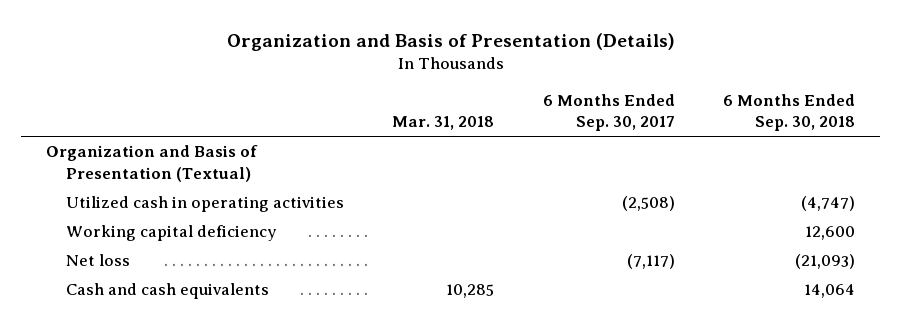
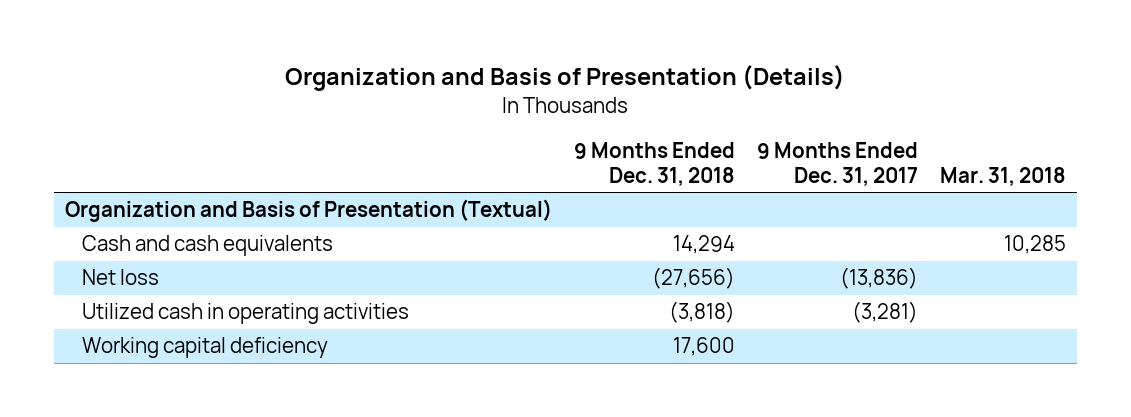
[542,93,675,131] 6 Months Ended Sep. 30, 2017 -> none
[723,93,856,131] 6 Months Ended Sep. 30, 2018 -> none
none -> [573,141,735,186] 9 Months Ended Dec. 31, 2018
none -> [756,141,918,186] 9 Months Ended Dec. 31, 2017
[66,283,270,300] Cash and cash equivalents -> [82,235,334,257] Cash and cash equivalents
[66,254,131,267] Net loss -> [82,269,160,286] Net loss

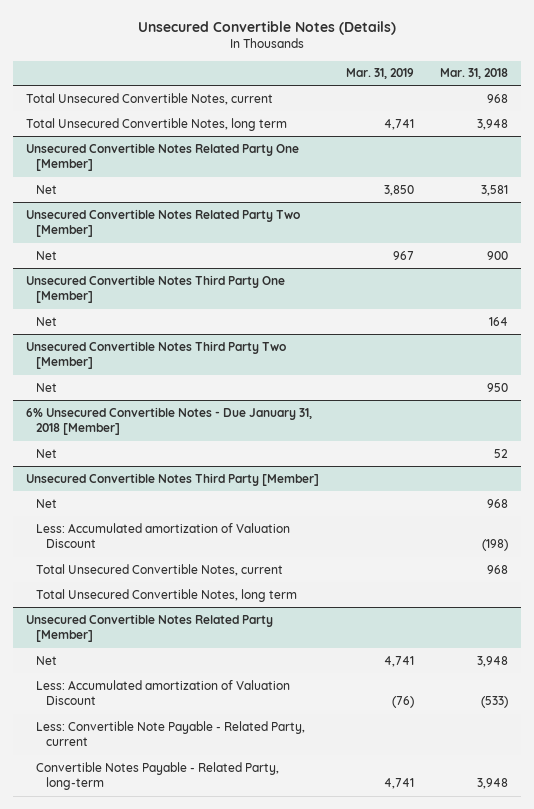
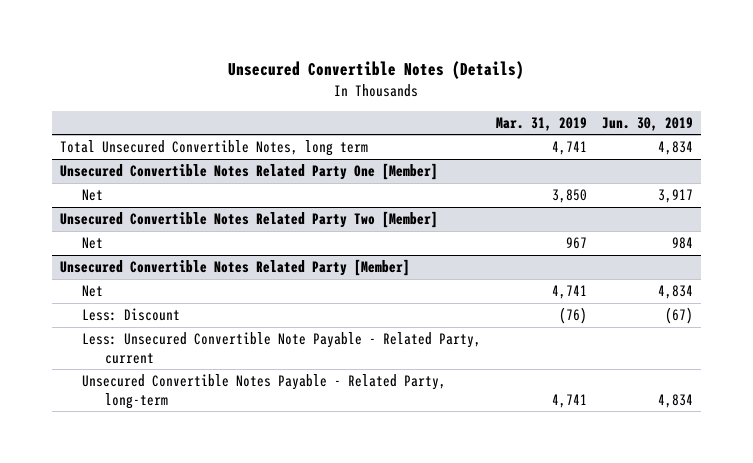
[439,68,508,80] Mar. 31, 2018 -> none
none -> [602,116,694,131] Jun. 30, 2019
[26,92,274,105] Total Unsecured Convertible Notes, current -> none
[26,274,286,304] Unsecured Convertible Notes Third Party One [Member] -> none
[36,316,58,326] Net -> none
[26,340,287,370] Unsecured Convertible Notes Third Party Two [Member] -> none
[36,382,58,392] Net -> none
[26,406,313,436] 6% Unsecured Convertible Notes - Due January 31, 2018 [Member] -> none
[36,448,58,458] Net -> none
[26,472,320,486] Unsecured Convertible Notes Third Party [Member] -> none
[36,498,58,508] Net -> none
[36,522,291,549] Less: Accumulated amortization of Valuation Discount -> none
[36,563,284,576] Total Unsecured Convertible Notes, current -> none
[36,588,298,602] Total Unsecured Convertible Notes, long term -> none
[36,679,291,706] Less: Accumulated amortization of Valuation Discount -> [82,308,181,322] Less: Discount
[36,720,306,747] Less: Convertible Note Payable - Related Party, current -> [82,332,482,364] Less: Unsecured Convertible Note Payable - Related Party, current
[36,761,280,791] Convertible Notes Payable - Related Party, long-term -> [82,374,447,409] Unsecured Convertible Notes Payable - Related Party, long-term

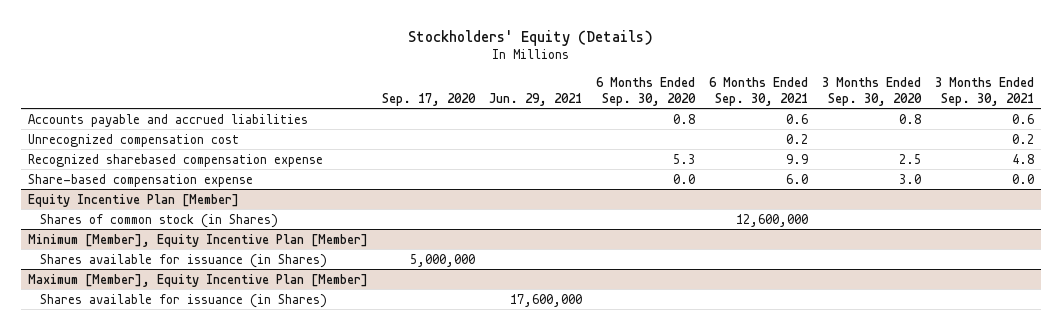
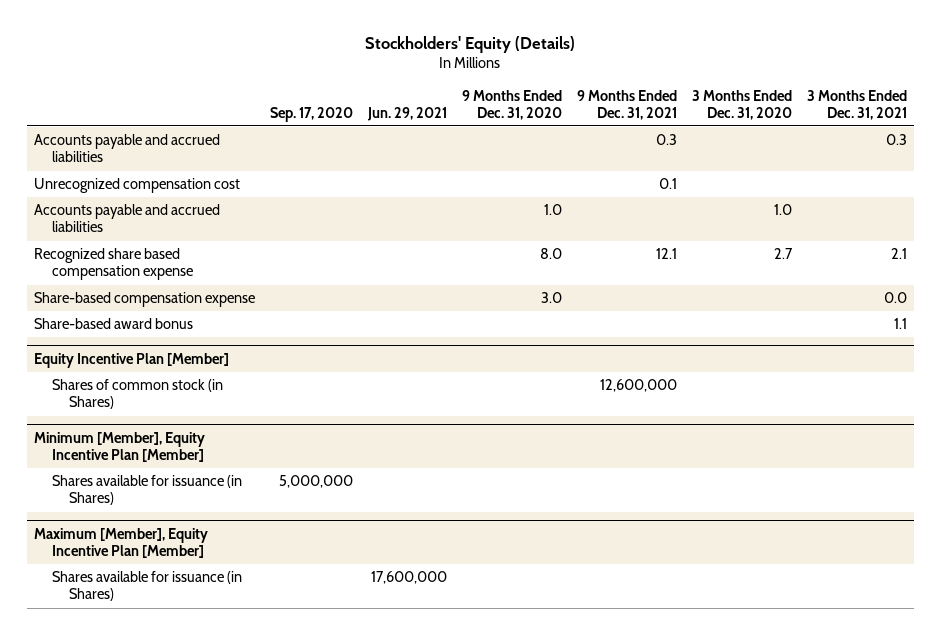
[595,77,696,106] 6 Months Ended Sep. 30, 2020 -> none
[708,77,808,106] 6 Months Ended Sep. 30, 2021 -> none
[821,77,922,106] 3 Months Ended Sep. 30, 2020 -> none
[934,77,1034,106] 3 Months Ended Sep. 30, 2021 -> none
none -> [461,89,562,120] 9 Months Ended Dec. 31, 2020
none -> [576,89,677,120] 9 Months Ended Dec. 31, 2021
none -> [691,89,792,120] 3 Months Ended Dec. 31, 2020
none -> [806,89,907,120] 3 Months Ended Dec. 31, 2021
none -> [34,204,221,233] Accounts payable and accrued liabilities
[28,153,324,167] Recognized sharebased compensation expense -> [34,248,193,281] Recognized share based compensation expense
none -> [34,318,194,330] Share-based award bonus

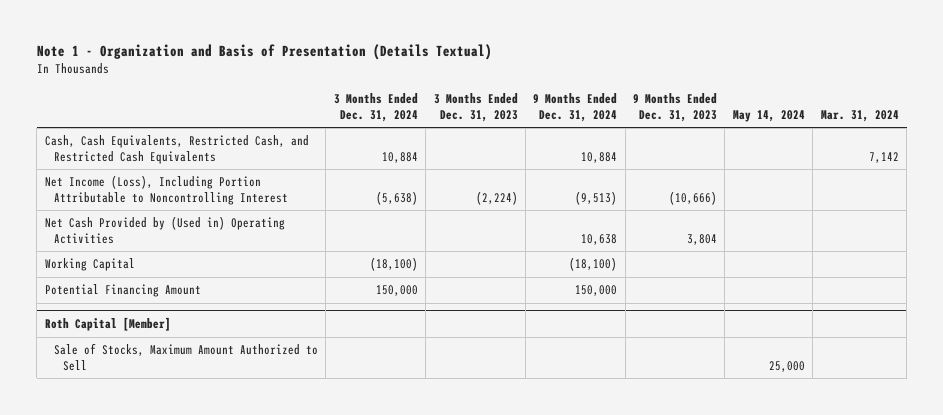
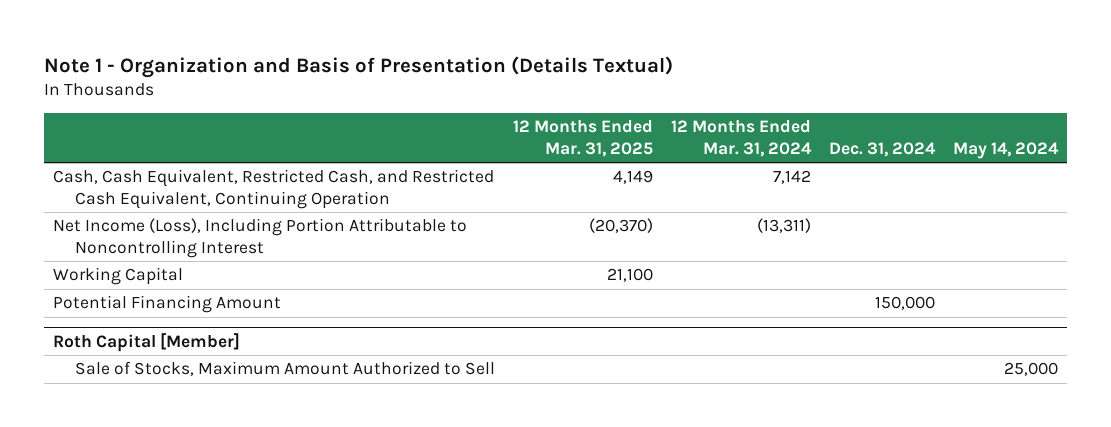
[333,93,418,122] 3 Months Ended Dec. 31, 2024 -> none
[433,93,518,122] 3 Months Ended Dec. 31, 2023 -> none
[533,93,618,122] 9 Months Ended Dec. 31, 2024 -> none
[633,93,718,122] 9 Months Ended Dec. 31, 2023 -> none
[820,109,899,122] Mar. 31, 2024 -> none
none -> [513,120,654,157] 12 Months Ended Mar. 31, 2025
none -> [671,120,813,157] 12 Months Ended Mar. 31, 2024
none -> [828,141,936,157] Dec. 31, 2024
[44,135,309,165] Cash, Cash Equivalents, Restricted Cash, and Restricted Cash Equivalents -> [53,169,495,209] Cash, Cash Equivalent, Restricted Cash, and Restricted Cash Equivalent, Continuing Operation
[44,216,285,245] Net Cash Provided by (Used in) Operating Activities -> none

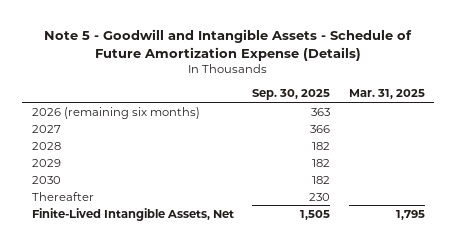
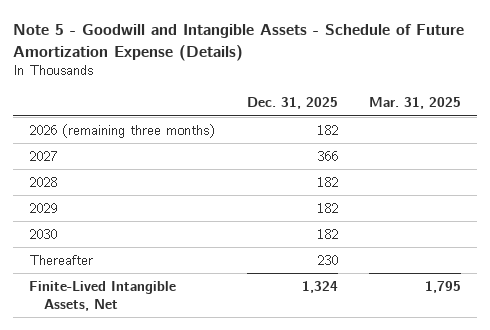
[252,89,331,101] Sep. 30, 2025 -> none
none -> [246,97,338,110] Dec. 31, 2025
[31,106,200,119] 2026 (remaining six months) -> [28,123,215,138] 2026 (remaining three months)

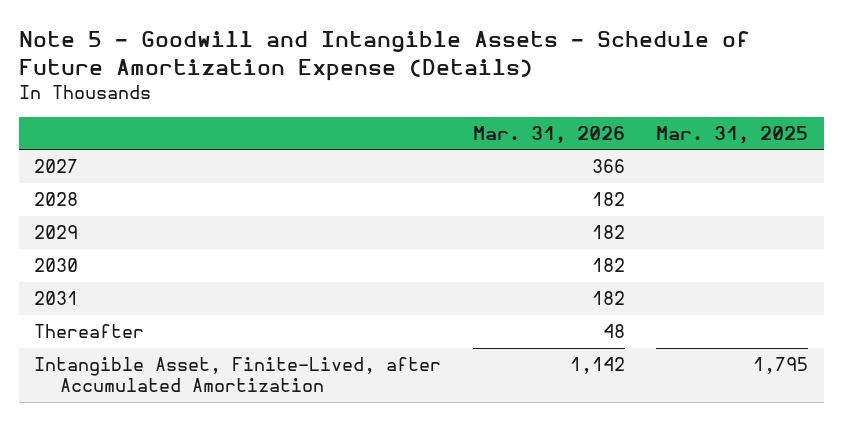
[246,97,338,110] Dec. 31, 2025 -> none
none -> [472,125,625,144] Mar. 31, 2026
[28,123,215,138] 2026 (remaining three months) -> none
none -> [34,291,79,306] 2031
[28,280,176,311] Finite-Lived Intangible Assets, Net -> [34,357,442,393] Intangible Asset, Finite-Lived, after Accumulated Amortization

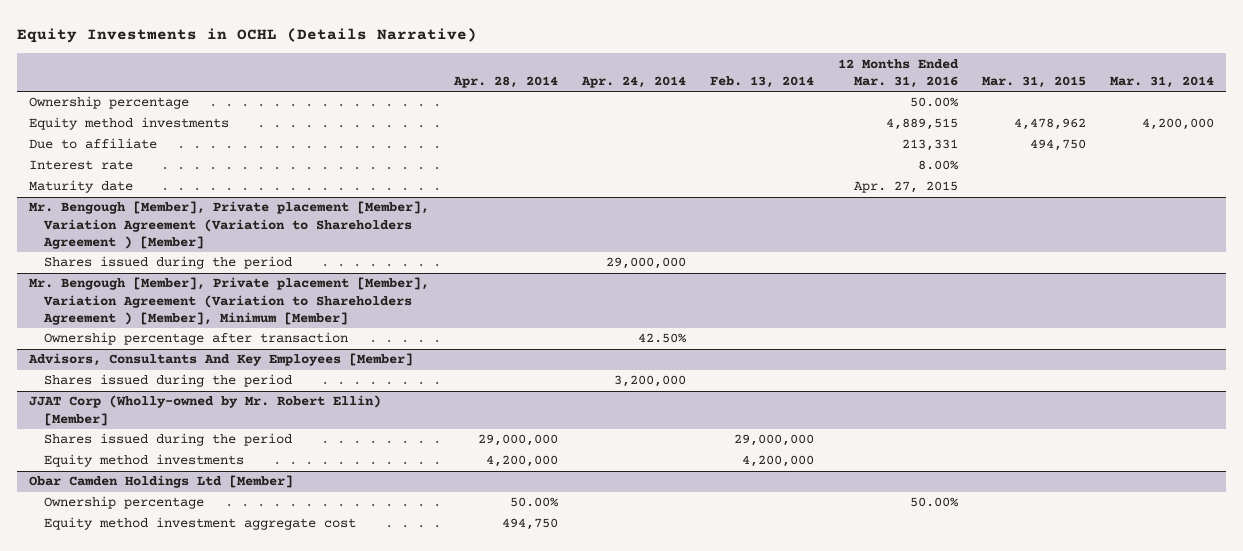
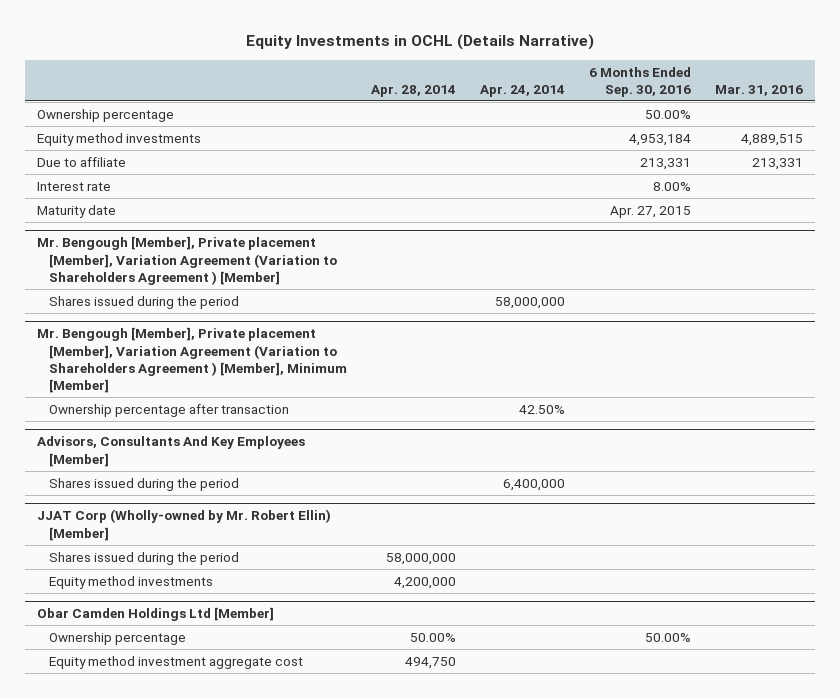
[709,76,814,89] Feb. 13, 2014 -> none
[837,58,959,89] 12 Months Ended Mar. 31, 2016 -> none
[981,76,1086,89] Mar. 31, 2015 -> none
[1109,76,1214,89] Mar. 31, 2014 -> none
none -> [589,66,692,97] 6 Months Ended Sep. 30, 2016
none -> [715,84,804,96] Mar. 31, 2016
[605,257,686,270] 29,000,000 -> [495,296,566,309] 58,000,000
[613,375,686,388] 3,200,000 -> [503,478,566,491] 6,400,000
[477,434,558,447] 29,000,000 -> [386,552,457,565] 58,000,000

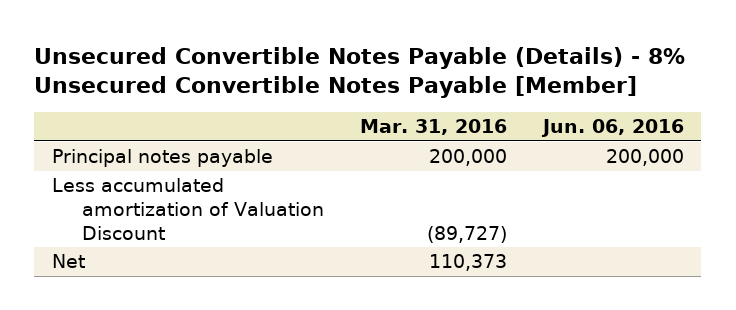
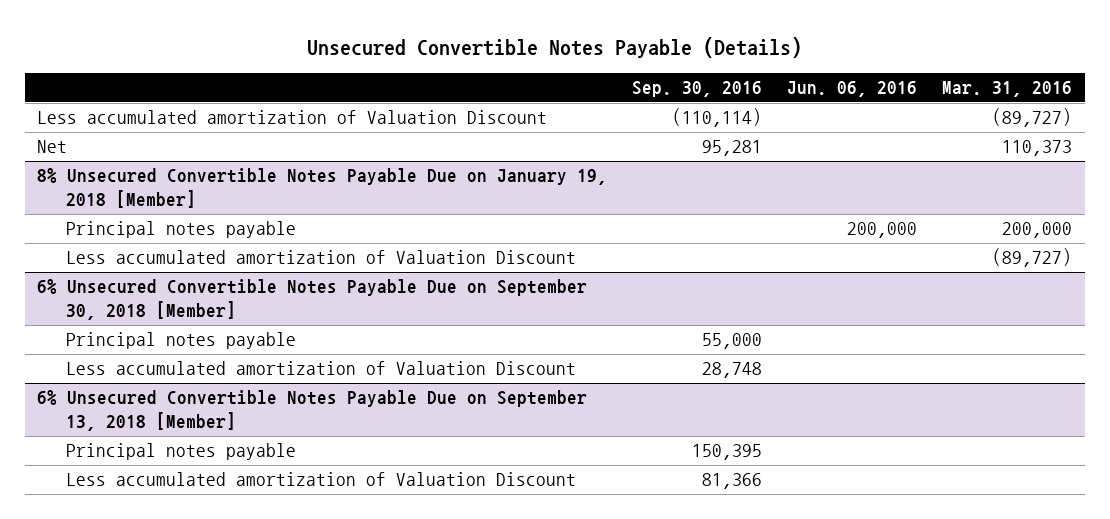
[34,46,686,99] Unsecured Convertible Notes Payable (Details) - 8% Unsecured Convertible Notes Payable [Member] -> [306,37,802,59] Unsecured Convertible Notes Payable (Details)
none -> [632,81,763,98] Sep. 30, 2016
[51,149,273,168] Principal notes payable -> none
none -> [37,168,608,209] 8% Unsecured Convertible Notes Payable Due on January 19, 2018 [Member]
none -> [65,221,296,239] Principal notes payable
none -> [65,250,576,265] Less accumulated amortization of Valuation Discount
none -> [37,279,588,321] 6% Unsecured Convertible Notes Payable Due on September 30, 2018 [Member]
none -> [65,332,296,350] Principal notes payable
none -> [65,361,576,376] Less accumulated amortization of Valuation Discount
none -> [37,390,588,432] 6% Unsecured Convertible Notes Payable Due on September 13, 2018 [Member]
none -> [65,443,296,461] Principal notes payable
none -> [65,472,576,487] Less accumulated amortization of Valuation Discount

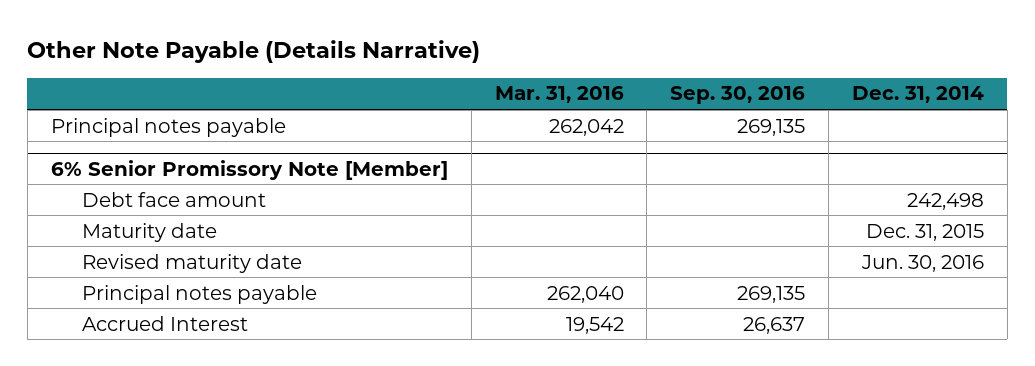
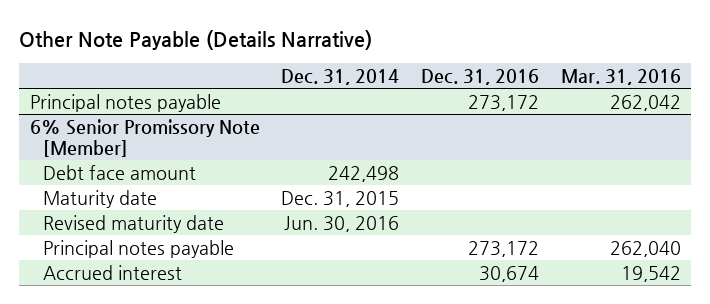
[670,86,806,105] Sep. 30, 2016 -> none
none -> [420,68,539,85] Dec. 31, 2016
[81,315,248,331] Accrued Interest -> [42,264,182,280] Accrued interest

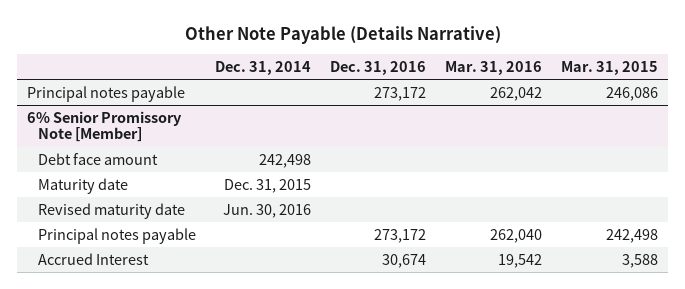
none -> [561,60,659,75] Mar. 31, 2015
[42,264,182,280] Accrued interest -> [38,252,150,265] Accrued Interest

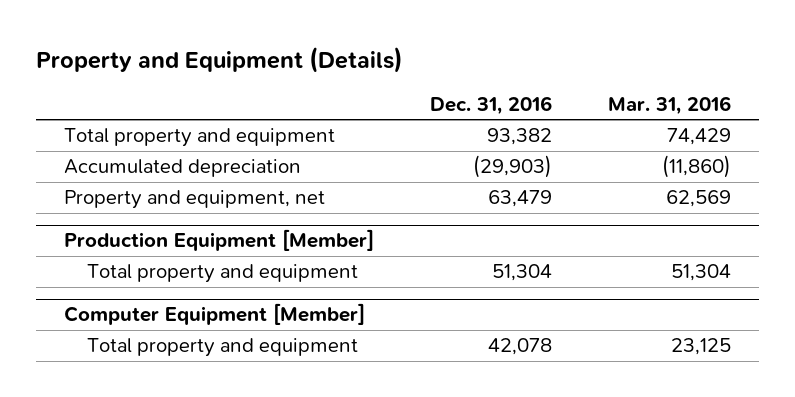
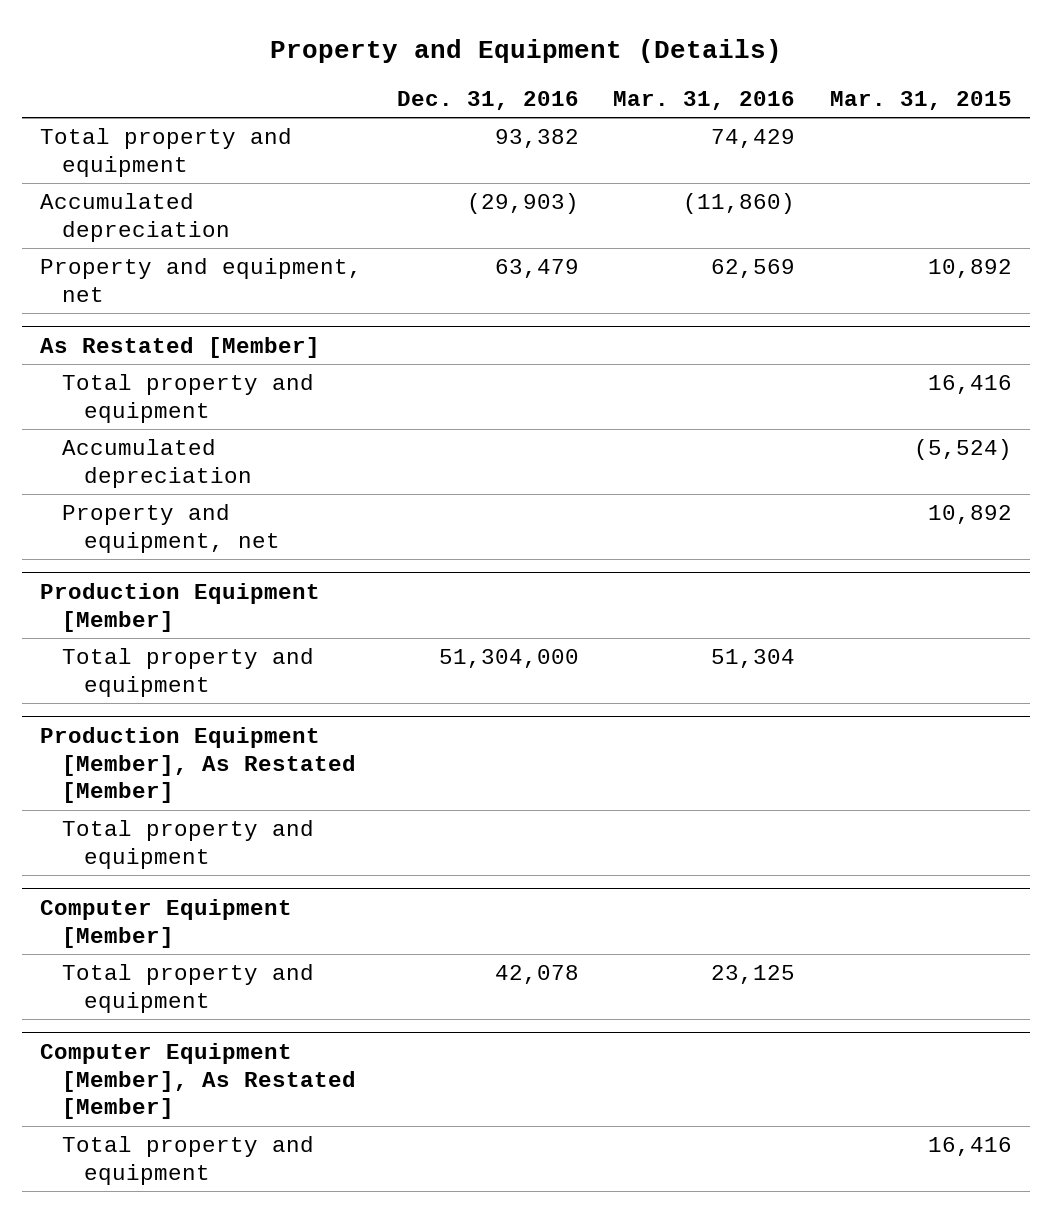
none -> [830,91,1013,111] Mar. 31, 2015
none -> [39,336,320,358] As Restated [Member]
none -> [61,374,314,423] Total property and equipment
none -> [61,439,252,488] Accumulated depreciation
none -> [61,504,280,553] Property and equipment, net
[492,264,553,282] 51,304 -> [438,649,579,669] 51,304,000
none -> [39,726,356,804] Production Equipment [Member], As Restated [Member]
none -> [61,820,314,869] Total property and equipment
none -> [39,1042,356,1120] Computer Equipment [Member], As Restated [Member]
none -> [61,1136,314,1185] Total property and equipment

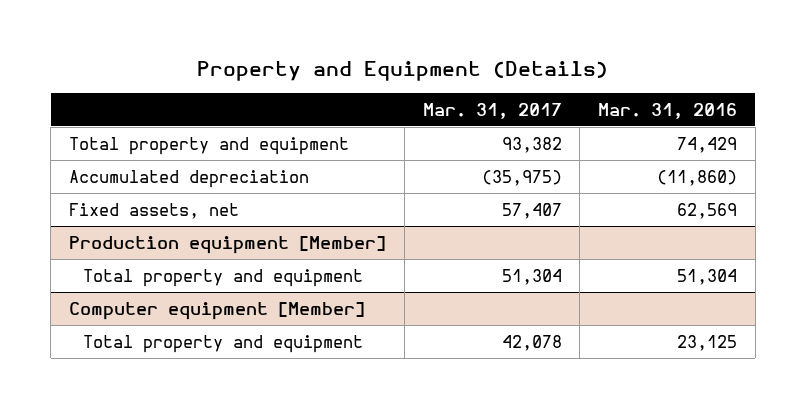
[396,91,579,111] Dec. 31, 2016 -> none
[830,91,1013,111] Mar. 31, 2015 -> none
none -> [422,102,562,119] Mar. 31, 2017
[39,336,320,358] As Restated [Member] -> none
[61,374,314,423] Total property and equipment -> none
[61,439,252,488] Accumulated depreciation -> none
[61,504,280,553] Property and equipment, net -> none
[39,258,362,302] Property and equipment, net -> [69,202,240,219] Fixed assets, net
[39,582,320,632] Production Equipment [Member] -> [69,235,387,254] Production equipment [Member]
[39,726,356,804] Production Equipment [Member], As Restated [Member] -> none
[61,820,314,869] Total property and equipment -> none
[39,898,292,948] Computer Equipment [Member] -> [69,301,366,320] Computer equipment [Member]
[39,1042,356,1120] Computer Equipment [Member], As Restated [Member] -> none
[61,1136,314,1185] Total property and equipment -> none

